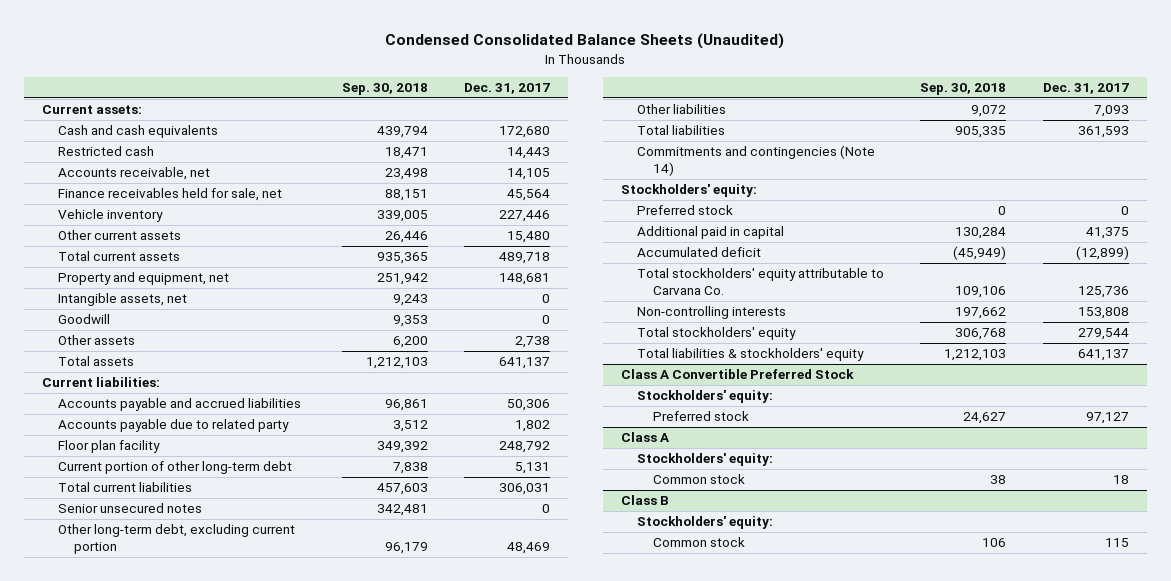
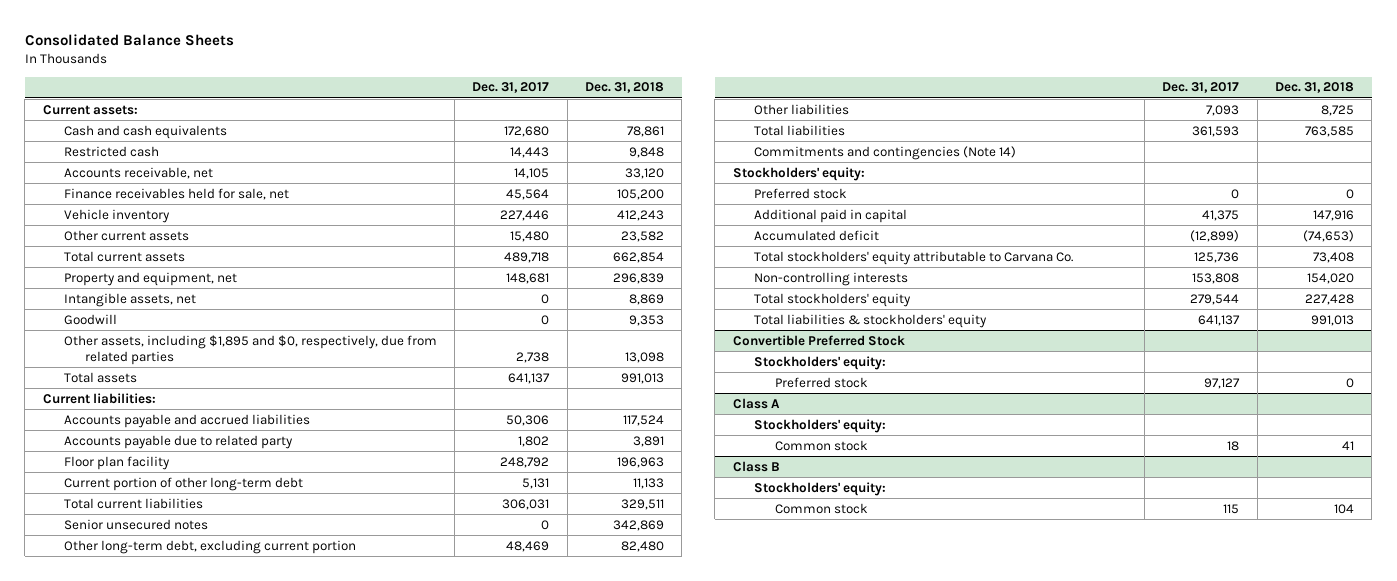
[385,33,785,50] Condensed Consolidated Balance Sheets (Unaudited) -> [24,34,234,47] Consolidated Balance Sheets
[341,83,428,96] Sep. 30, 2018 -> none
none -> [585,82,665,94] Dec. 31, 2018
[58,335,136,346] Other assets -> [63,334,437,366] Other assets, including $1,895 and $0, respectively, due from related parties
[620,369,854,380] Class A Convertible Preferred Stock -> [732,334,905,346] Convertible Preferred Stock

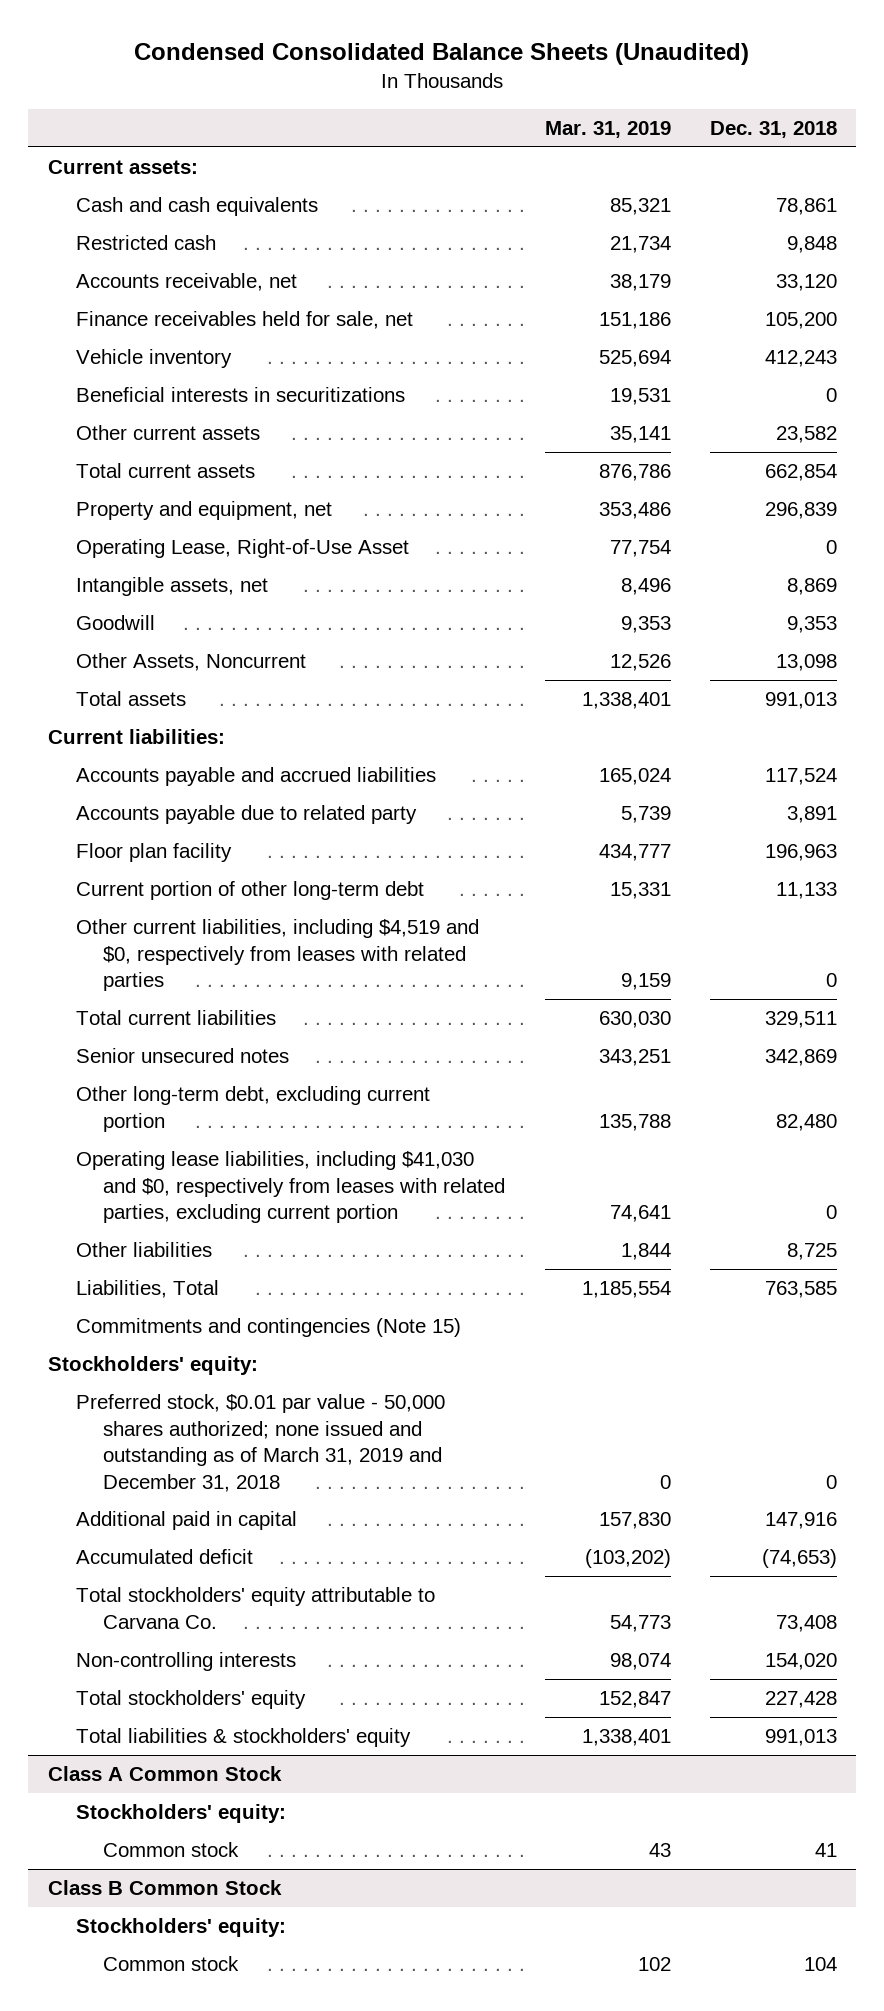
[24,34,234,47] Consolidated Balance Sheets -> [134,43,750,66] Condensed Consolidated Balance Sheets (Unaudited)
[472,82,550,94] Dec. 31, 2017 -> none
none -> [544,121,671,139] Mar. 31, 2019
none -> [75,387,405,403] Beneficial interests in securitizations
none -> [75,539,409,559] Operating Lease, Right-of-Use Asset
[63,334,437,366] Other assets, including $1,895 and $0, respectively, due from related parties -> [75,653,306,672] Other Assets, Noncurrent
none -> [75,919,479,992] Other current liabilities, including $4,519 and $0, respectively from leases with related parties
none -> [75,1151,506,1224] Operating lease liabilities, including $41,030 and $0, respectively from leases with related parties, excluding current portion
[753,124,845,136] Total liabilities -> [75,1280,219,1299] Liabilities, Total
[753,145,1016,160] Commitments and contingencies (Note 14) -> [75,1318,461,1338] Commitments and contingencies (Note 15)
[753,187,847,199] Preferred stock -> [75,1394,445,1492] Preferred stock, $0.01 par value - 50,000 shares authorized; none issued and outstanding as of March 31, 2019 and December 31, 2018
[732,334,905,346] Convertible Preferred Stock -> none
[753,355,886,370] Stockholders' equity: -> none
[774,376,868,388] Preferred stock -> none
[732,397,780,409] Class A -> [47,1766,282,1782] Class A Common Stock
[732,460,780,472] Class B -> [47,1880,282,1896] Class B Common Stock

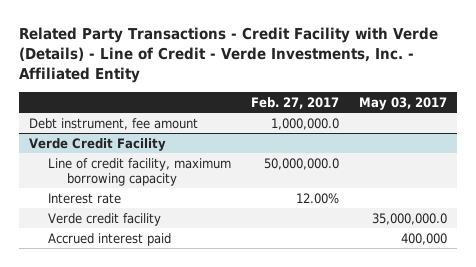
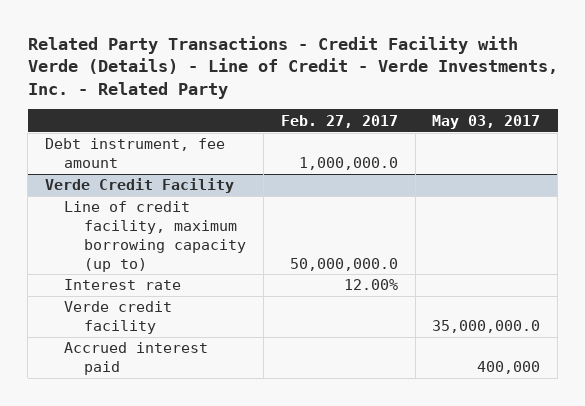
[19,27,439,84] Related Party Transactions - Credit Facility with Verde (Details) - Line of Credit - Verde Investments, Inc. - Affiliated Entity -> [27,35,558,99] Related Party Transactions - Credit Facility with Verde (Details) - Line of Credit - Verde Investments, Inc. - Related Party
[48,157,232,187] Line of credit facility, maximum borrowing capacity -> [64,201,246,272] Line of credit facility, maximum borrowing capacity (up to)

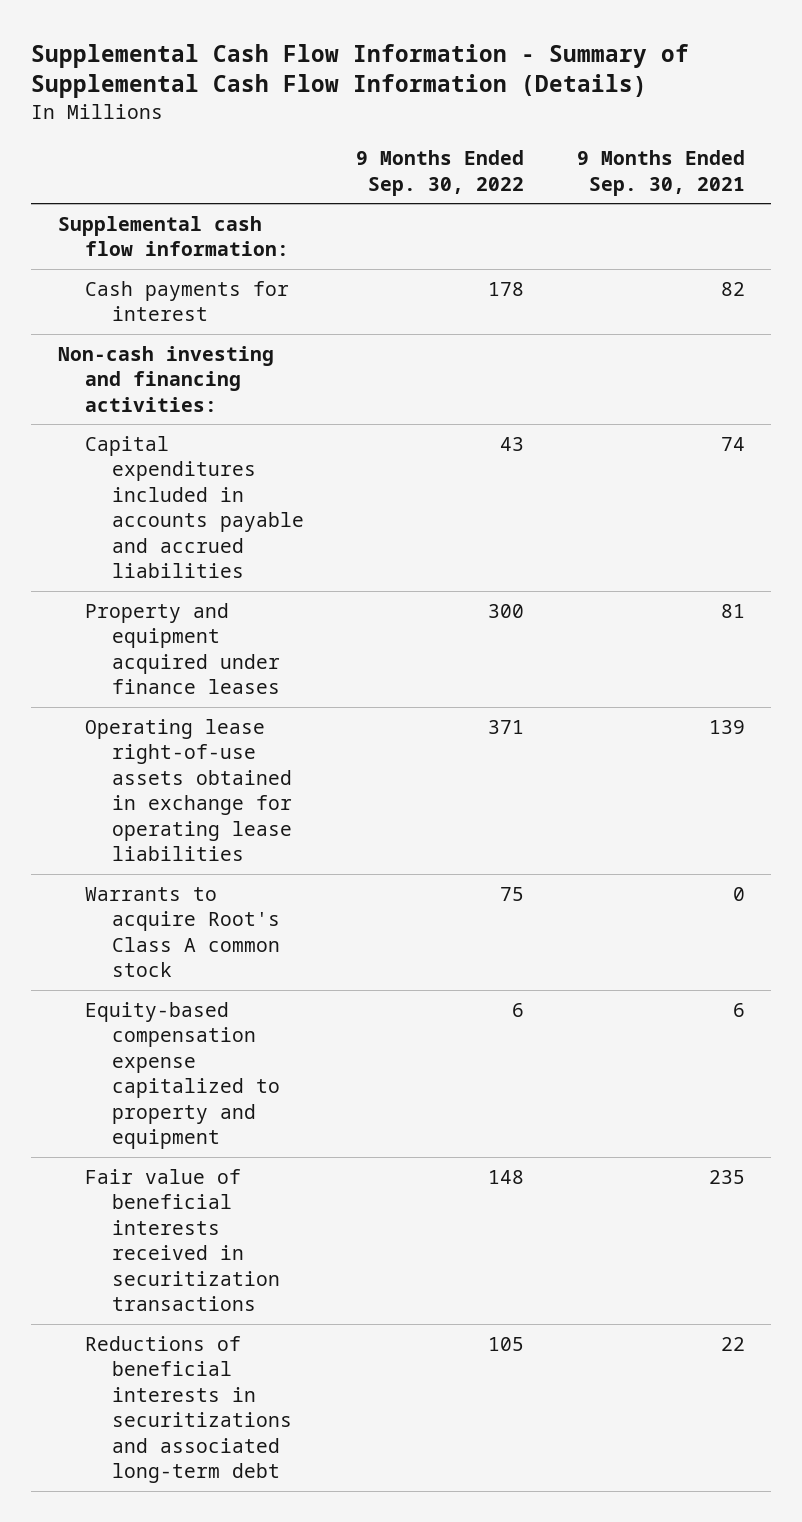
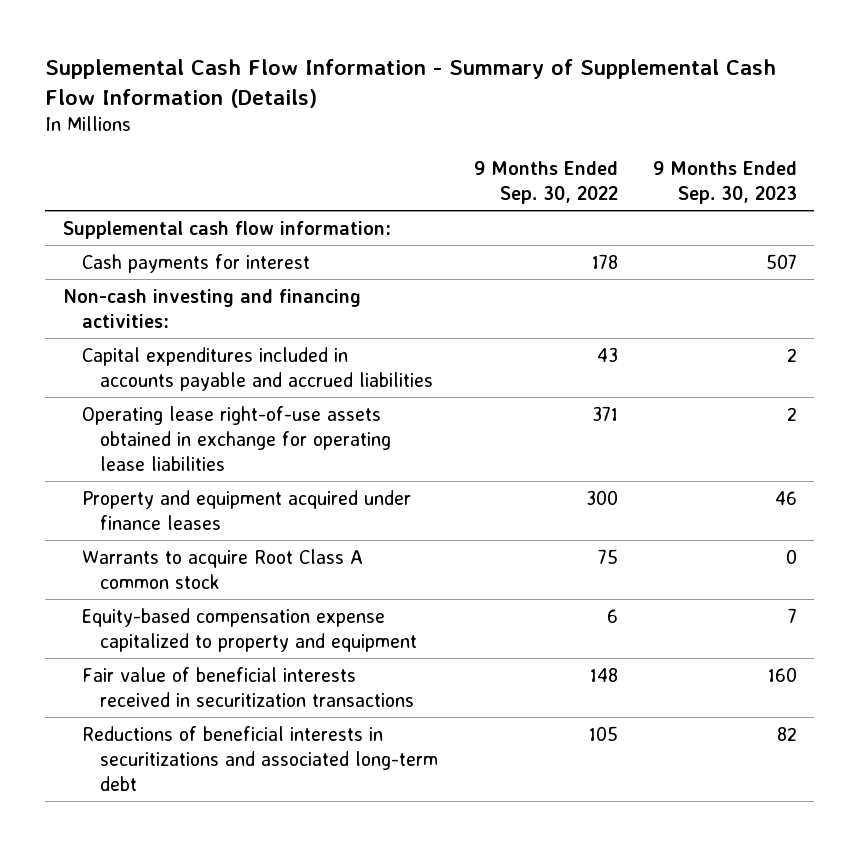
[576,150,745,196] 9 Months Ended Sep. 30, 2021 -> none
none -> [652,160,797,204] 9 Months Ended Sep. 30, 2023
[84,602,280,695] Property and equipment acquired under finance leases -> [81,489,411,530] Property and equipment acquired under finance leases
[84,886,280,978] Warrants to acquire Root's Class A common stock -> [81,548,363,589] Warrants to acquire Root Class A common stock

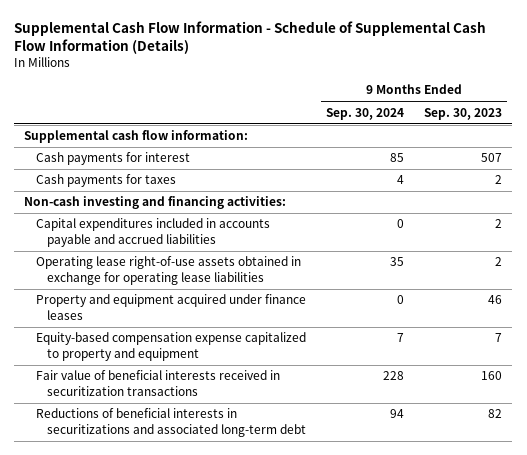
[45,59,777,109] Supplemental Cash Flow Information - Summary of Supplemental Cash Flow Information (Details) -> [14,20,487,55] Supplemental Cash Flow Information - Schedule of Supplemental Cash Flow Information (Details)
[473,160,618,204] 9 Months Ended Sep. 30, 2022 -> none
none -> [326,107,405,120] Sep. 30, 2024
none -> [35,174,176,188] Cash payments for taxes
[81,548,363,589] Warrants to acquire Root Class A common stock -> none

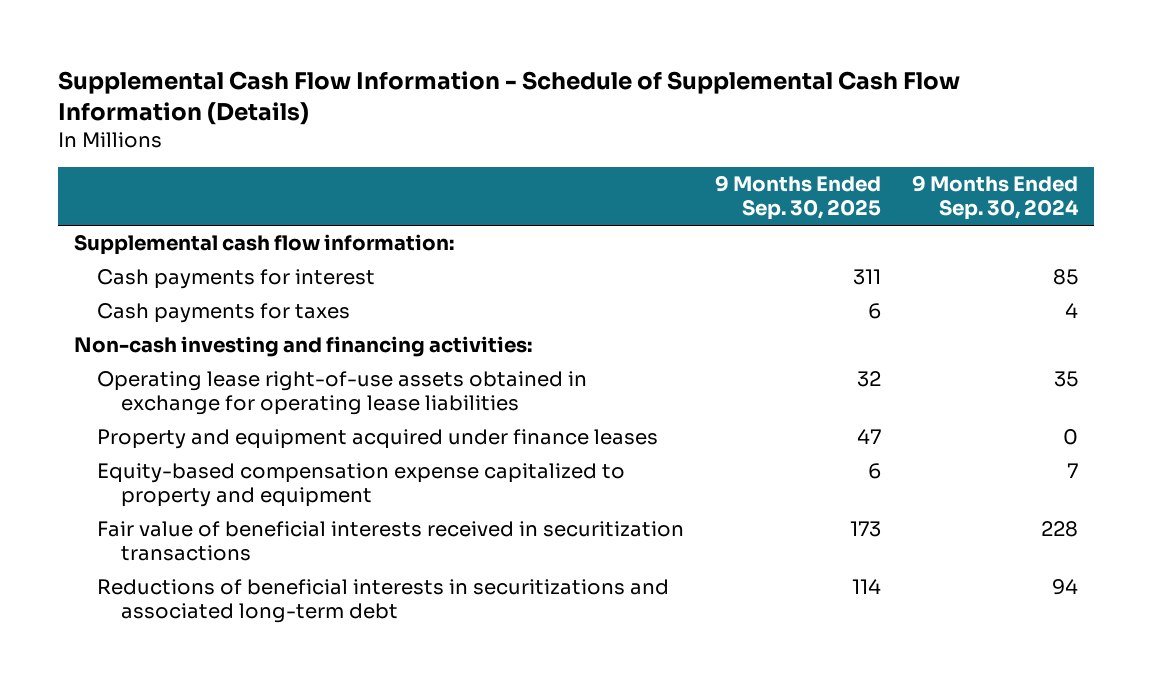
[424,107,503,120] Sep. 30, 2023 -> none
none -> [715,175,882,221] 9 Months Ended Sep. 30, 2025
[35,218,270,247] Capital expenditures included in accounts payable and accrued liabilities -> none

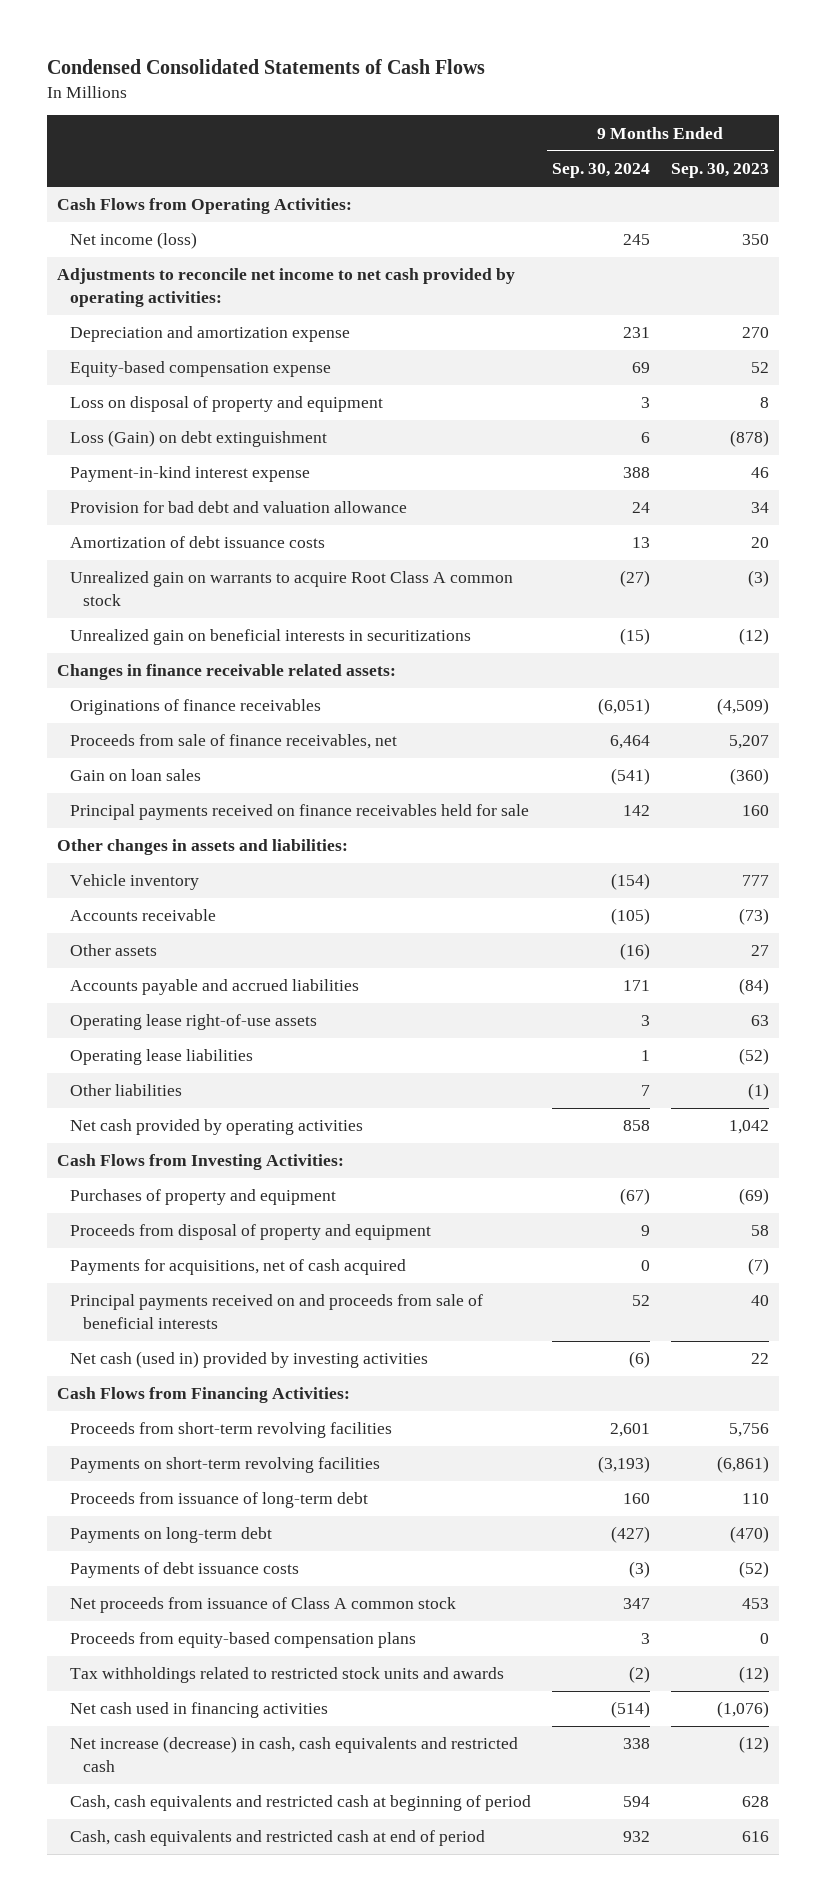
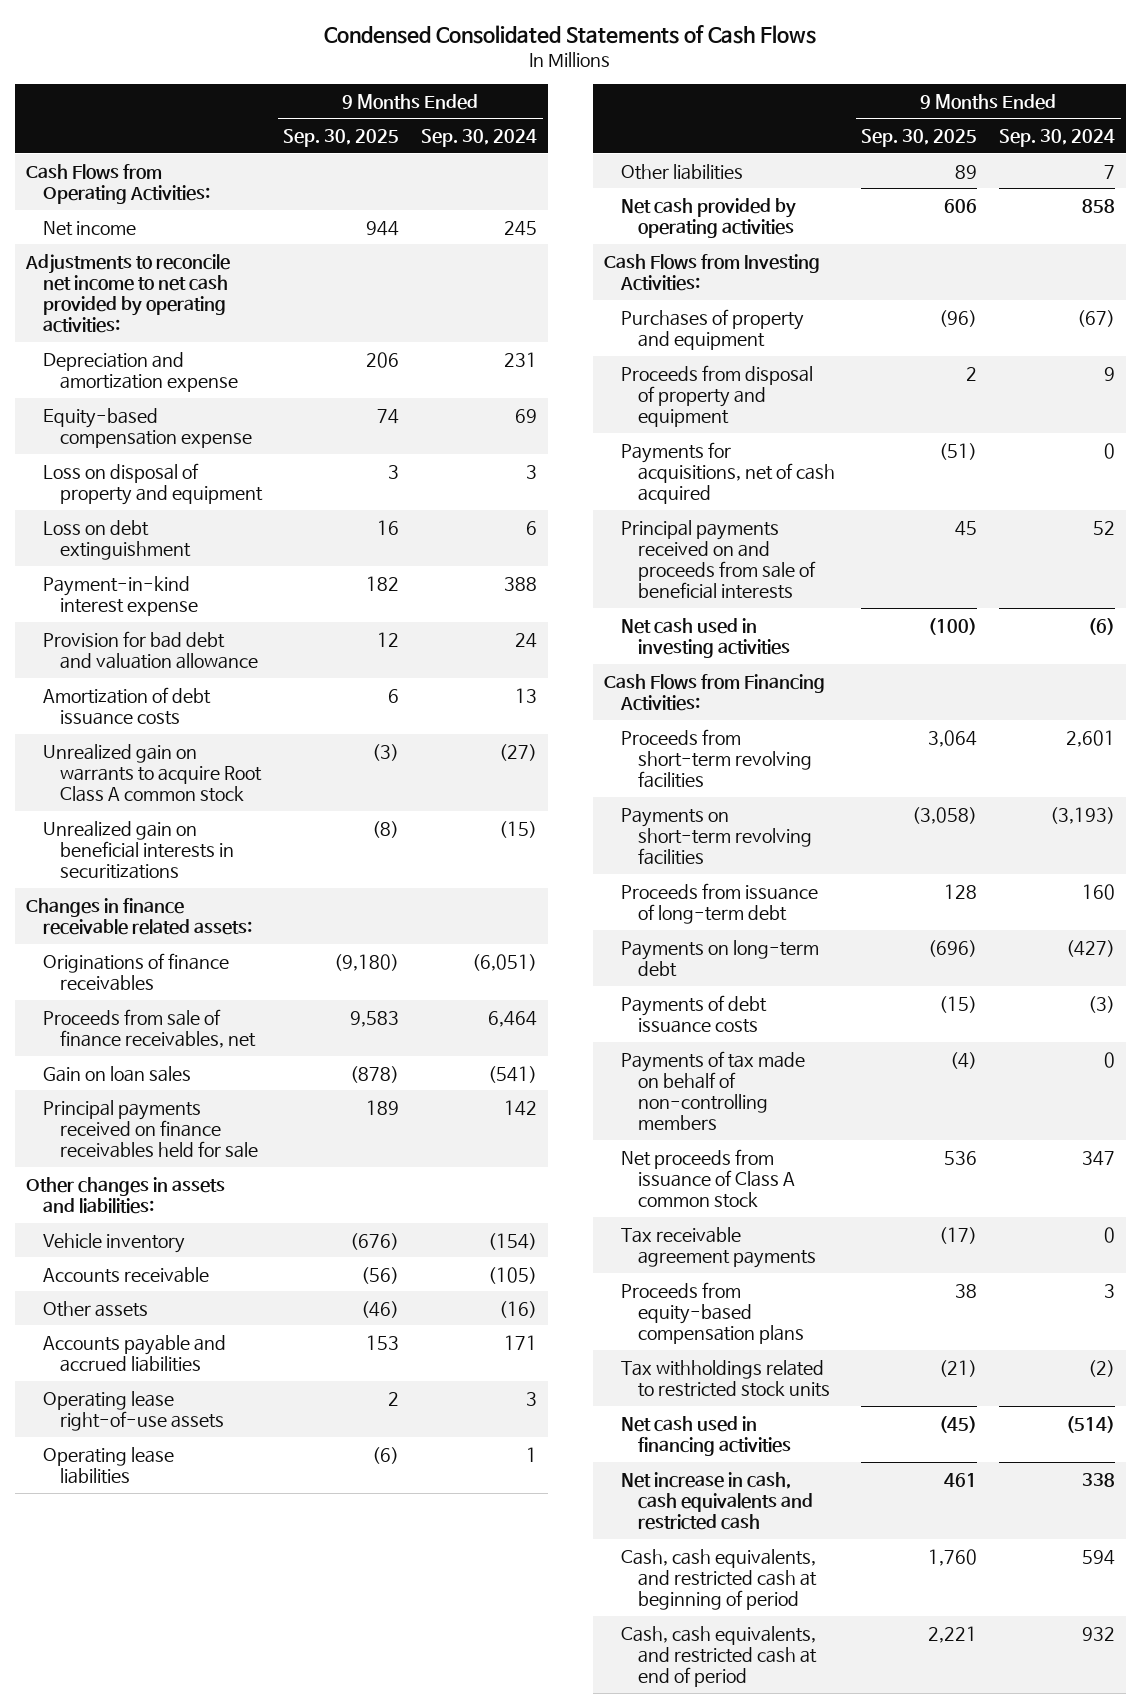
[670,163,769,179] Sep. 30, 2023 -> none
none -> [283,128,400,147] Sep. 30, 2025
[70,232,198,250] Net income (loss) -> [42,220,136,236] Net income
[70,430,328,448] Loss (Gain) on debt extinguishment -> [42,519,191,560] Loss on debt extinguishment
[70,1351,429,1369] Net cash (used in) provided by investing activities -> [620,617,790,658] Net cash used in investing activities
none -> [620,1050,805,1131] Payments of tax made on behalf of non-controlling members
none -> [620,1226,816,1268] Tax receivable agreement payments
[70,1667,505,1684] Tax withholdings related to restricted stock units and awards -> [620,1359,830,1397] Tax withholdings related to restricted stock units
[70,1736,519,1773] Net increase (decrease) in cash, cash equivalents and restricted cash -> [620,1471,813,1531] Net increase in cash, cash equivalents and restricted cash
[70,1795,532,1812] Cash, cash equivalents and restricted cash at beginning of period -> [620,1548,817,1611] Cash, cash equivalents, and restricted cash at beginning of period
[70,1830,486,1847] Cash, cash equivalents and restricted cash at end of period -> [620,1625,817,1688] Cash, cash equivalents, and restricted cash at end of period

